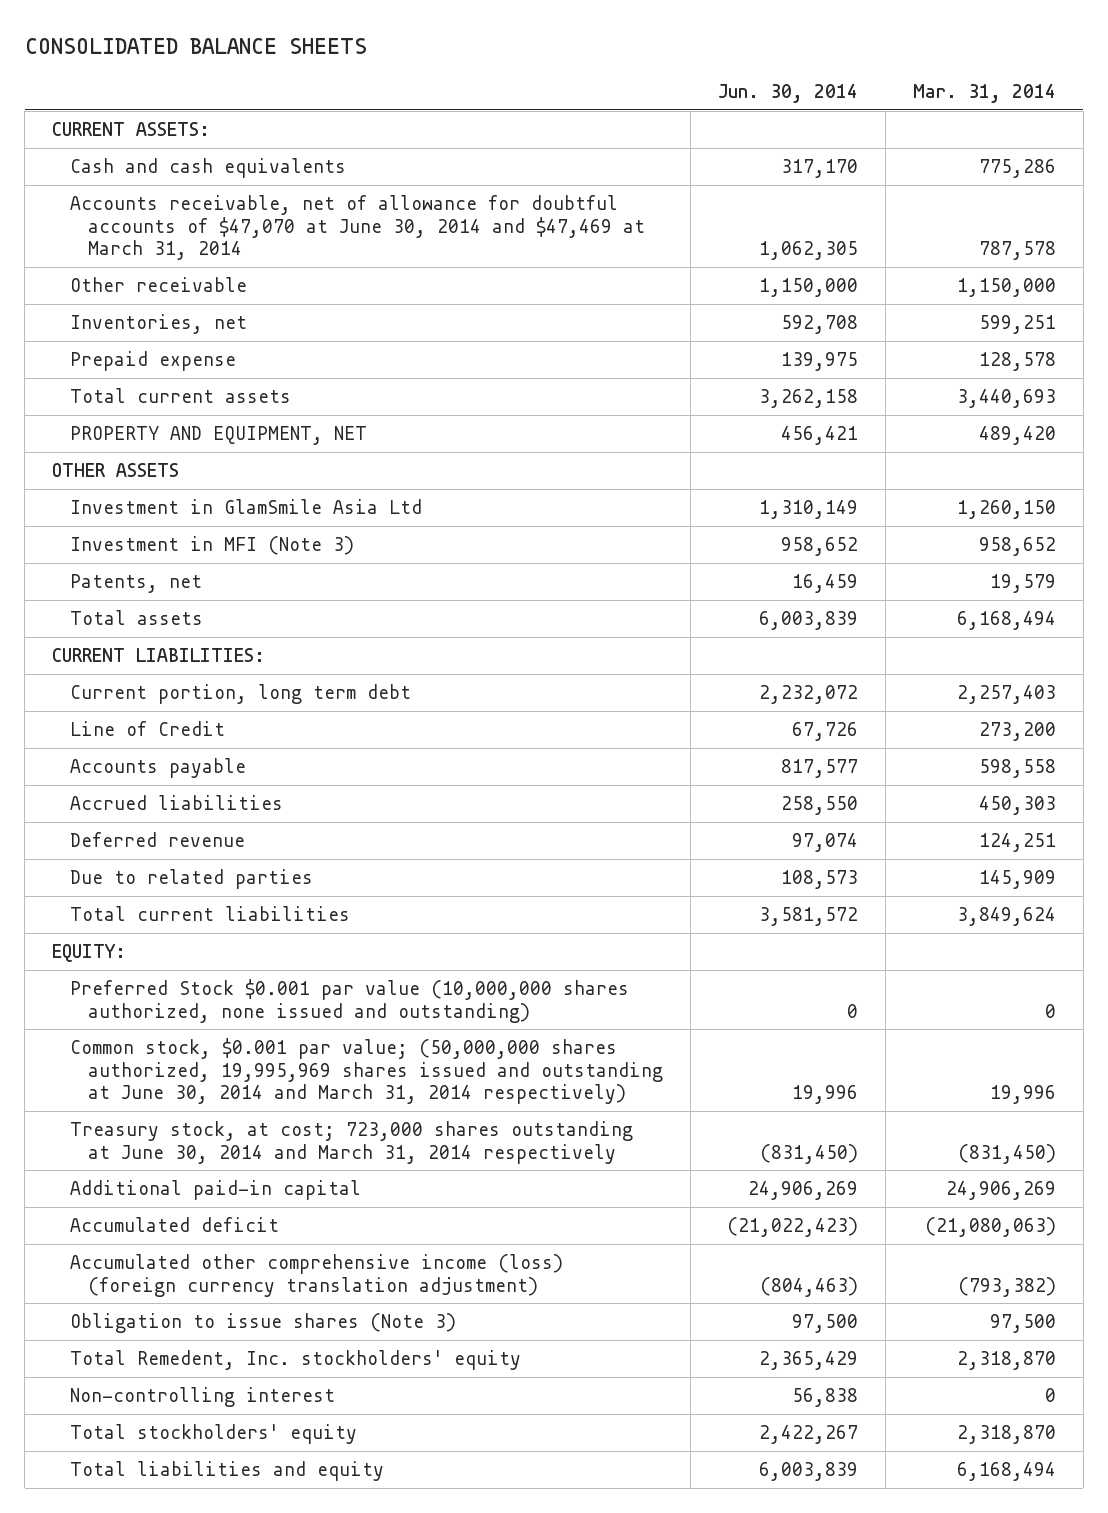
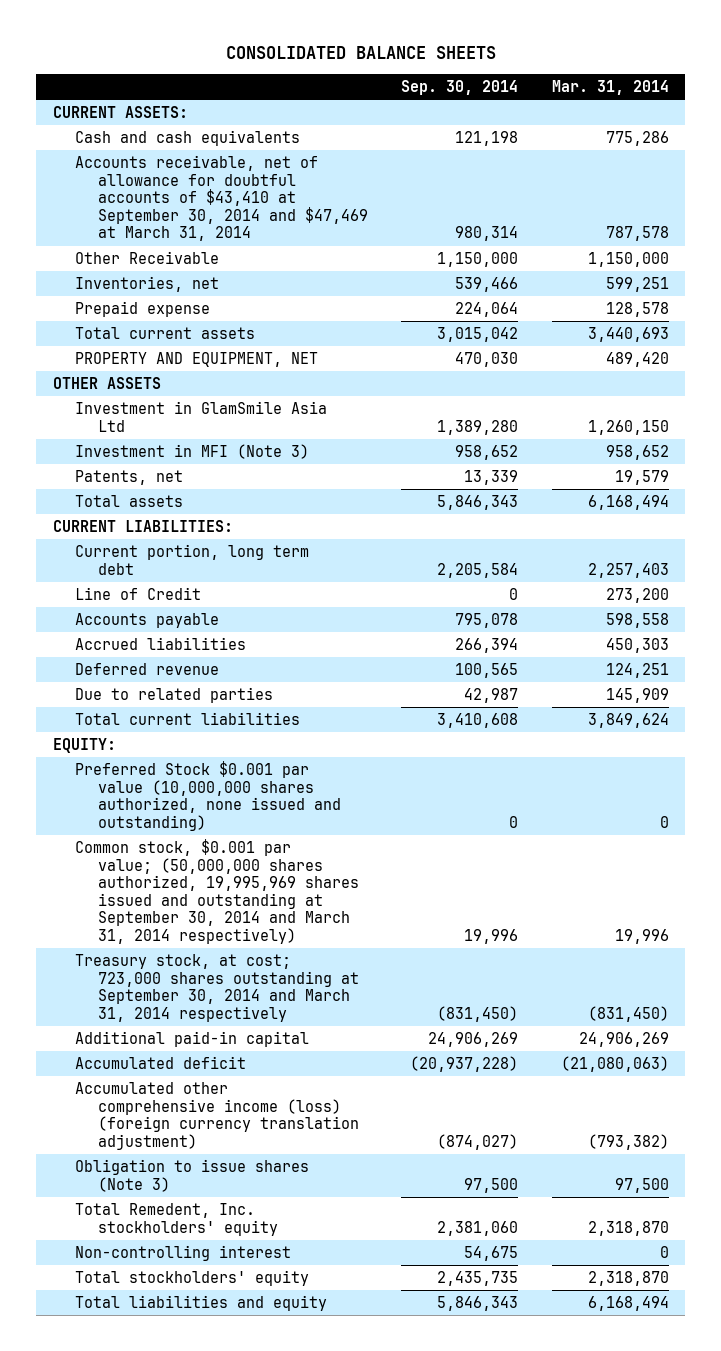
[717,84,858,104] Jun. 30, 2014 -> none
none -> [401,79,519,95] Sep. 30, 2014
[69,194,645,261] Accounts receivable, net of allowance for doubtful accounts of $47,070 at June 30, 2014 and $47,469 at March 31, 2014 -> [75,155,368,242] Accounts receivable, net of allowance for doubtful accounts of $43,410 at September 30, 2014 and $47,469 at March 31, 2014
[69,276,247,292] Other receivable -> [75,251,220,265] Other Receivable
[69,1037,663,1105] Common stock, $0.001 par value; (50,000,000 shares authorized, 19,995,969 shares issued and outstanding at June 30, 2014 and March 31, 2014 respectively) -> [75,839,359,944] Common stock, $0.001 par value; (50,000,000 shares authorized, 19,995,969 shares issued and outstanding at September 30, 2014 and March 31, 2014 respectively)
[69,1120,633,1164] Treasury stock, at cost; 723,000 shares outstanding at June 30, 2014 and March 31, 2014 respectively -> [75,954,359,1022] Treasury stock, at cost; 723,000 shares outstanding at September 30, 2014 and March 31, 2014 respectively

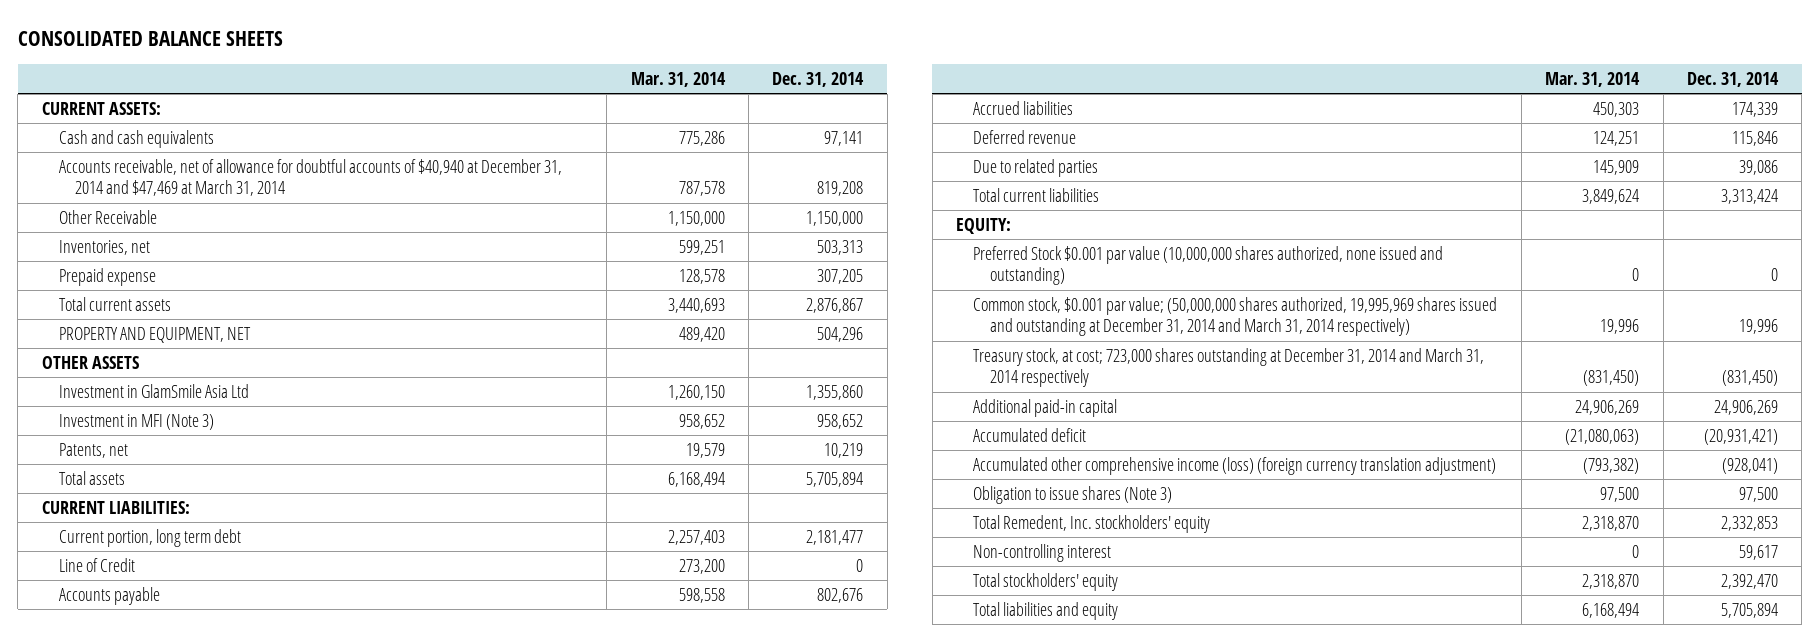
[401,79,519,95] Sep. 30, 2014 -> none
none -> [772,71,865,87] Dec. 31, 2014
[75,155,368,242] Accounts receivable, net of allowance for doubtful accounts of $43,410 at September 30, 2014 and $47,469 at March 31, 2014 -> [58,159,562,197] Accounts receivable, net of allowance for doubtful accounts of $40,940 at December 31, 2014 and $47,469 at March 31, 2014
[75,839,359,944] Common stock, $0.001 par value; (50,000,000 shares authorized, 19,995,969 shares issued and outstanding at September 30, 2014 and March 31, 2014 respectively) -> [973,297,1498,337] Common stock, $0.001 par value; (50,000,000 shares authorized, 19,995,969 shares issued and outstanding at December 31, 2014 and March 31, 2014 respectively)
[75,954,359,1022] Treasury stock, at cost; 723,000 shares outstanding at September 30, 2014 and March 31, 2014 respectively -> [973,348,1485,388] Treasury stock, at cost; 723,000 shares outstanding at December 31, 2014 and March 31, 2014 respectively

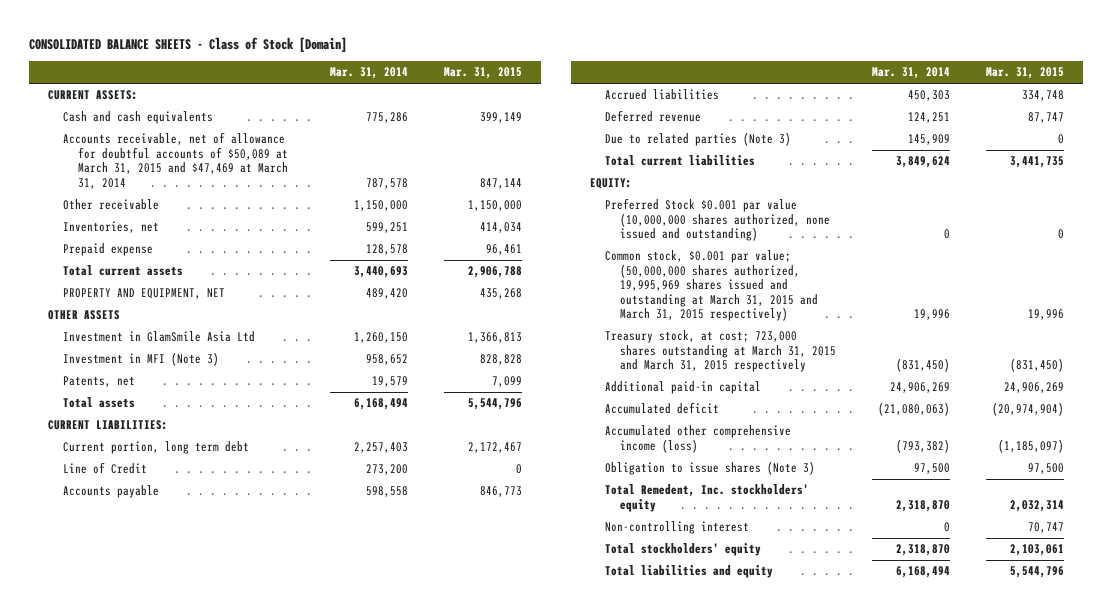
[17,30,283,46] CONSOLIDATED BALANCE SHEETS -> [29,36,348,52] CONSOLIDATED BALANCE SHEETS - Class of Stock [Domain]
[772,71,865,87] Dec. 31, 2014 -> none
none -> [444,67,523,80] Mar. 31, 2015
[58,159,562,197] Accounts receivable, net of allowance for doubtful accounts of $40,940 at December 31, 2014 and $47,469 at March 31, 2014 -> [62,132,288,189] Accounts receivable, net of allowance for doubtful accounts of $50,089 at March 31, 2015 and $47,469 at March 31, 2014
[58,210,157,225] Other Receivable -> [62,199,159,211] Other receivable
[973,159,1099,178] Due to related parties -> [604,132,791,147] Due to related parties (Note 3)
[973,297,1498,337] Common stock, $0.001 par value; (50,000,000 shares authorized, 19,995,969 shares issued and outstanding at December 31, 2014 and March 31, 2014 respectively) -> [604,250,818,322] Common stock, $0.001 par value; (50,000,000 shares authorized, 19,995,969 shares issued and outstanding at March 31, 2015 and March 31, 2015 respectively)
[973,348,1485,388] Treasury stock, at cost; 723,000 shares outstanding at December 31, 2014 and March 31, 2014 respectively -> [604,330,836,373] Treasury stock, at cost; 723,000 shares outstanding at March 31, 2015 and March 31, 2015 respectively
[973,457,1497,476] Accumulated other comprehensive income (loss) (foreign currency translation adjustment) -> [604,425,791,453] Accumulated other comprehensive income (loss)

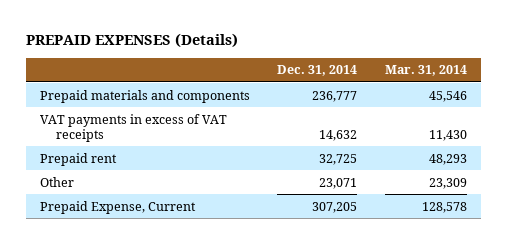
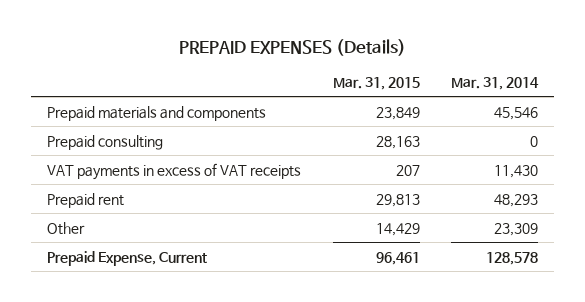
[277,65,358,77] Dec. 31, 2014 -> none
none -> [332,76,420,90] Mar. 31, 2015
none -> [46,134,163,150] Prepaid consulting

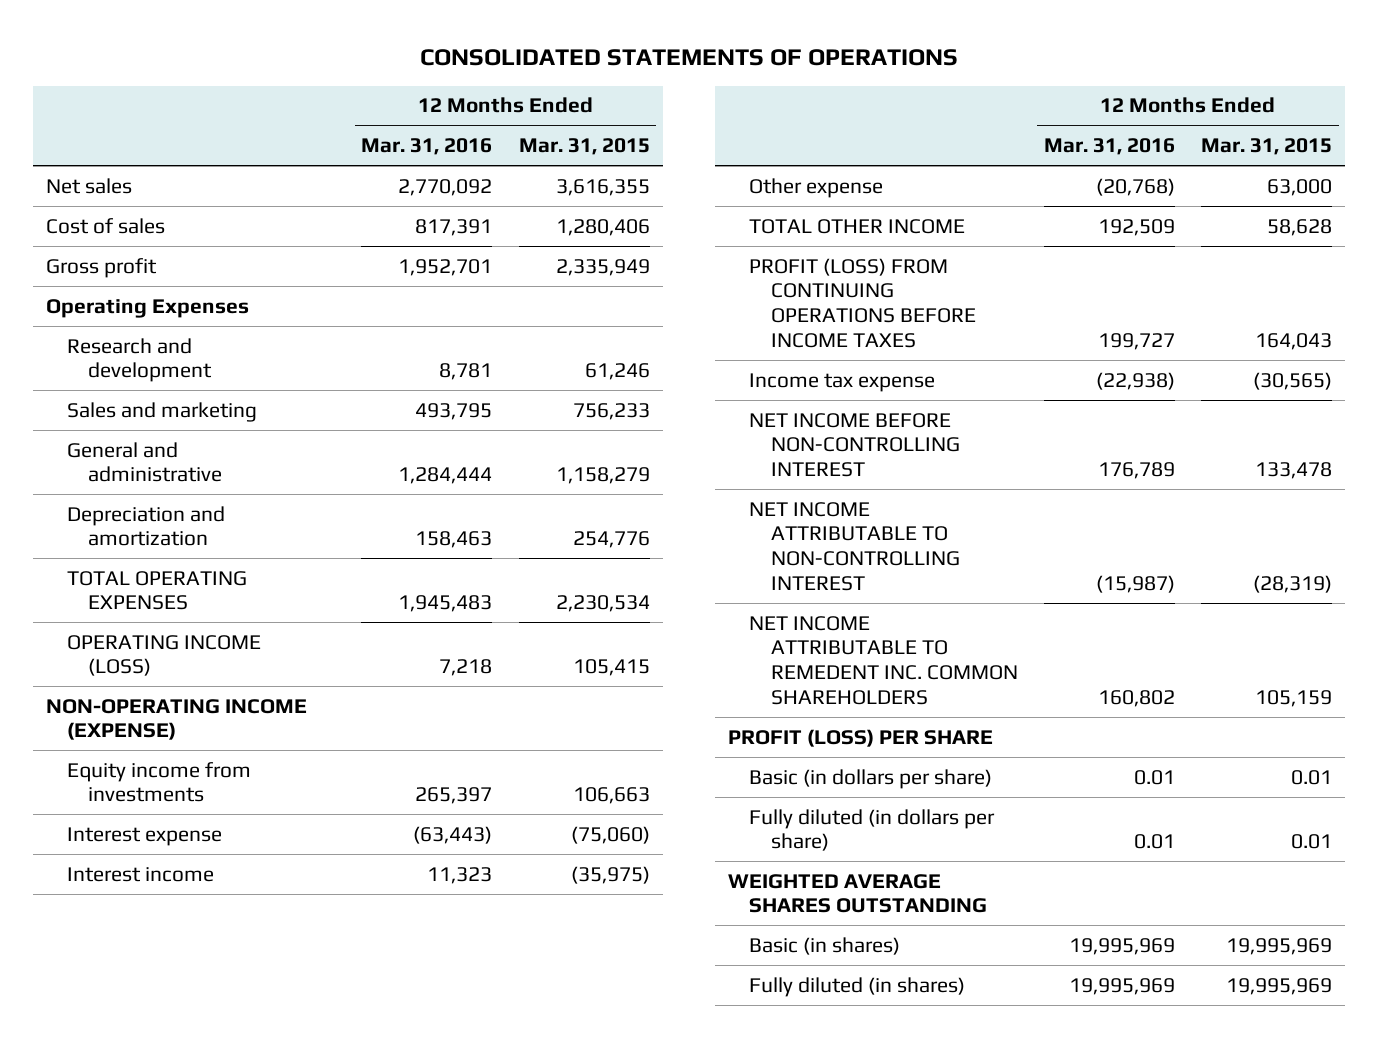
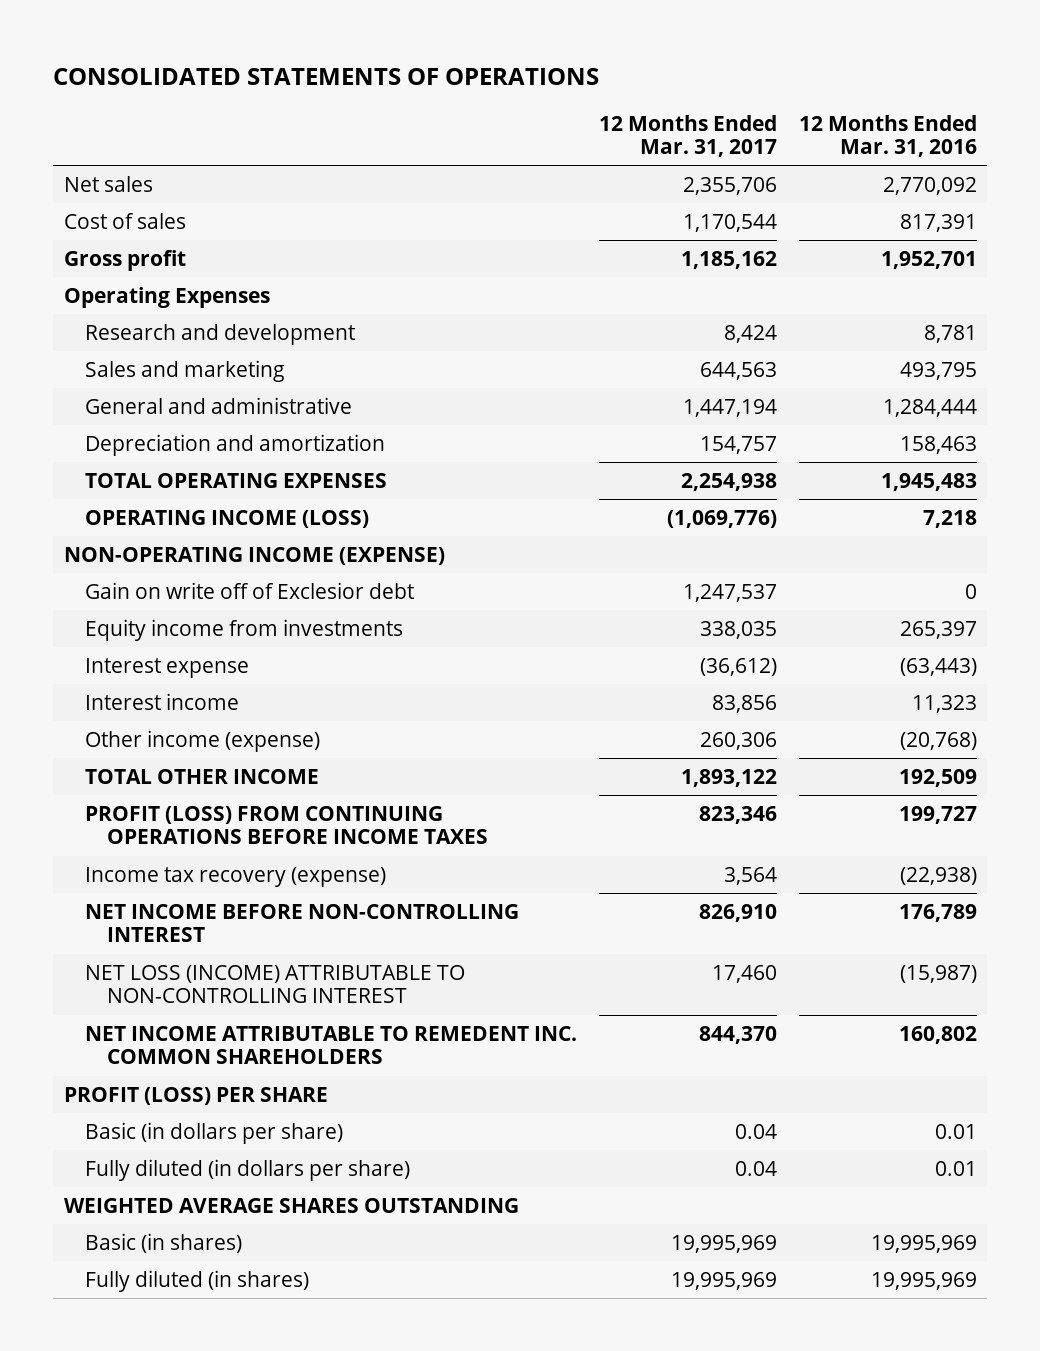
[518,138,650,156] Mar. 31, 2015 -> none
none -> [598,114,777,158] 12 Months Ended Mar. 31, 2017
none -> [85,581,415,599] Gain on write off of Exclesior debt
[749,177,884,198] Other expense -> [85,729,321,752] Other income (expense)
[749,372,936,392] Income tax expense -> [85,866,387,887] Income tax recovery (expense)
[749,501,960,591] NET INCOME ATTRIBUTABLE TO NON-CONTROLLING INTEREST -> [85,964,466,1004] NET LOSS (INCOME) ATTRIBUTABLE TO NON-CONTROLLING INTEREST

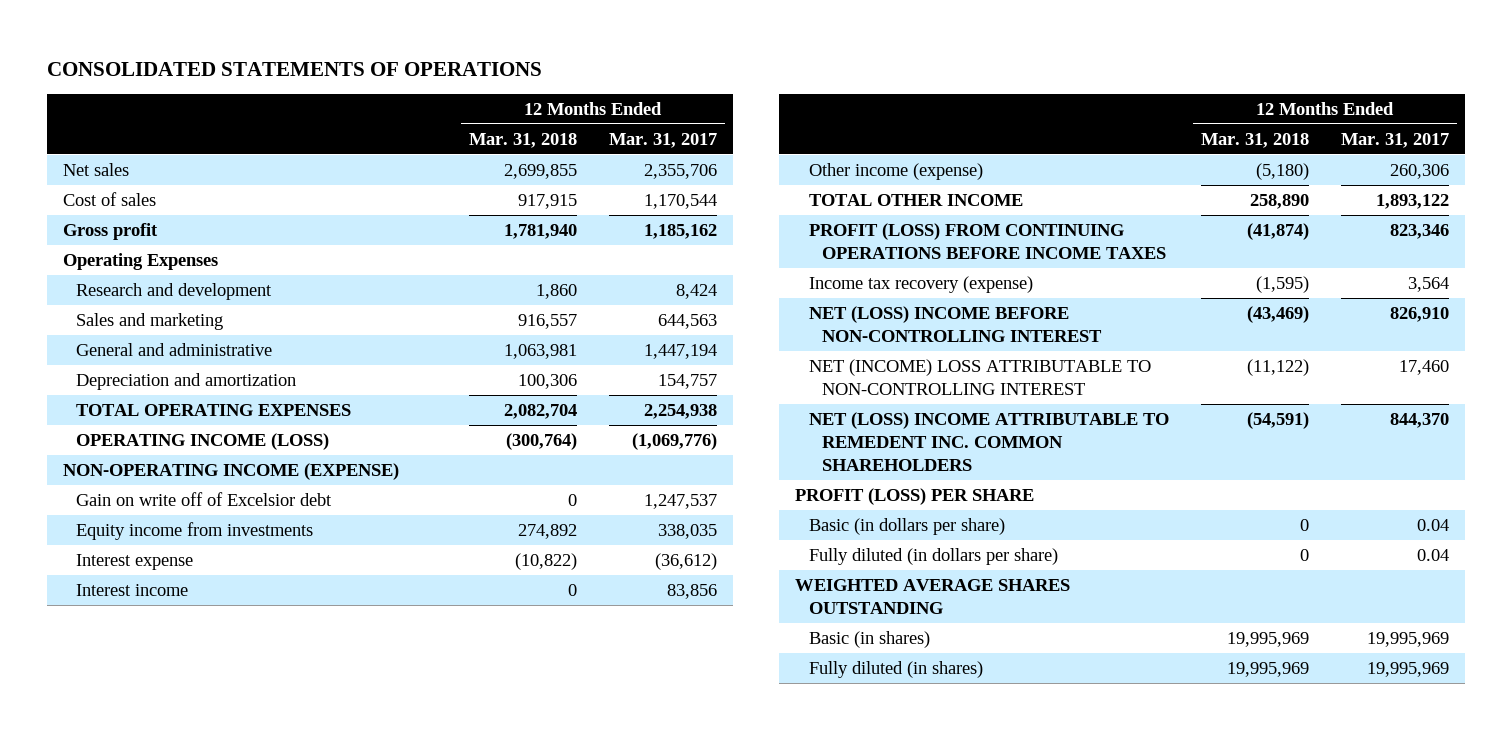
[798,114,977,158] 12 Months Ended Mar. 31, 2016 -> none
none -> [468,132,577,148] Mar. 31, 2018
[85,581,415,599] Gain on write off of Exclesior debt -> [76,491,333,506] Gain on write off of Excelsior debt
[85,903,520,943] NET INCOME BEFORE NON-CONTROLLING INTEREST -> [808,305,1102,342] NET (LOSS) INCOME BEFORE NON-CONTROLLING INTEREST
[85,964,466,1004] NET LOSS (INCOME) ATTRIBUTABLE TO NON-CONTROLLING INTEREST -> [808,358,1151,395] NET (INCOME) LOSS ATTRIBUTABLE TO NON-CONTROLLING INTEREST
[85,1025,578,1065] NET INCOME ATTRIBUTABLE TO REMEDENT INC. COMMON SHAREHOLDERS -> [808,411,1169,471] NET (LOSS) INCOME ATTRIBUTABLE TO REMEDENT INC. COMMON SHAREHOLDERS

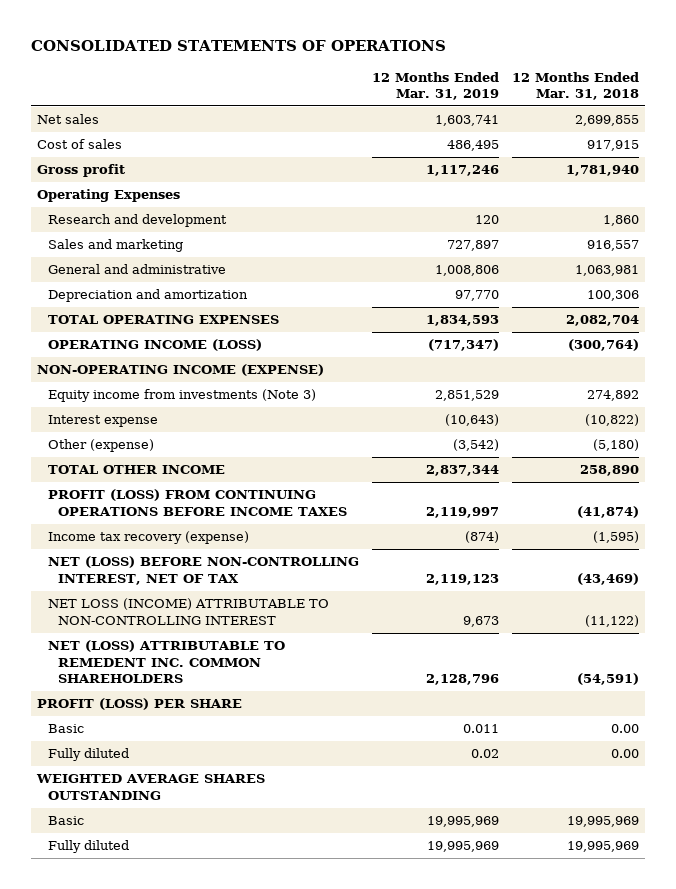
[608,132,717,148] Mar. 31, 2017 -> none
none -> [371,71,499,100] 12 Months Ended Mar. 31, 2019
[76,491,333,506] Gain on write off of Excelsior debt -> none
[76,521,314,540] Equity income from investments -> [47,389,316,403] Equity income from investments (Note 3)
[76,583,189,596] Interest income -> none
[808,162,983,180] Other income (expense) -> [47,439,154,453] Other (expense)
[808,305,1102,342] NET (LOSS) INCOME BEFORE NON-CONTROLLING INTEREST -> [47,556,359,585] NET (LOSS) BEFORE NON-CONTROLLING INTEREST, NET OF TAX
[808,358,1151,395] NET (INCOME) LOSS ATTRIBUTABLE TO NON-CONTROLLING INTEREST -> [47,598,329,625] NET LOSS (INCOME) ATTRIBUTABLE TO NON-CONTROLLING INTEREST
[808,411,1169,471] NET (LOSS) INCOME ATTRIBUTABLE TO REMEDENT INC. COMMON SHAREHOLDERS -> [47,640,285,683] NET (LOSS) ATTRIBUTABLE TO REMEDENT INC. COMMON SHAREHOLDERS
[808,517,1005,535] Basic (in dollars per share) -> [47,724,84,734] Basic
[1299,518,1309,531] 0 -> [610,724,639,734] 0.00
[808,547,1058,565] Fully diluted (in dollars per share) -> [47,748,129,762] Fully diluted
[1299,548,1309,561] 0 -> [610,749,639,759] 0.00
[808,630,930,648] Basic (in shares) -> [47,816,84,826] Basic
[808,660,983,678] Fully diluted (in shares) -> [47,840,129,854] Fully diluted

